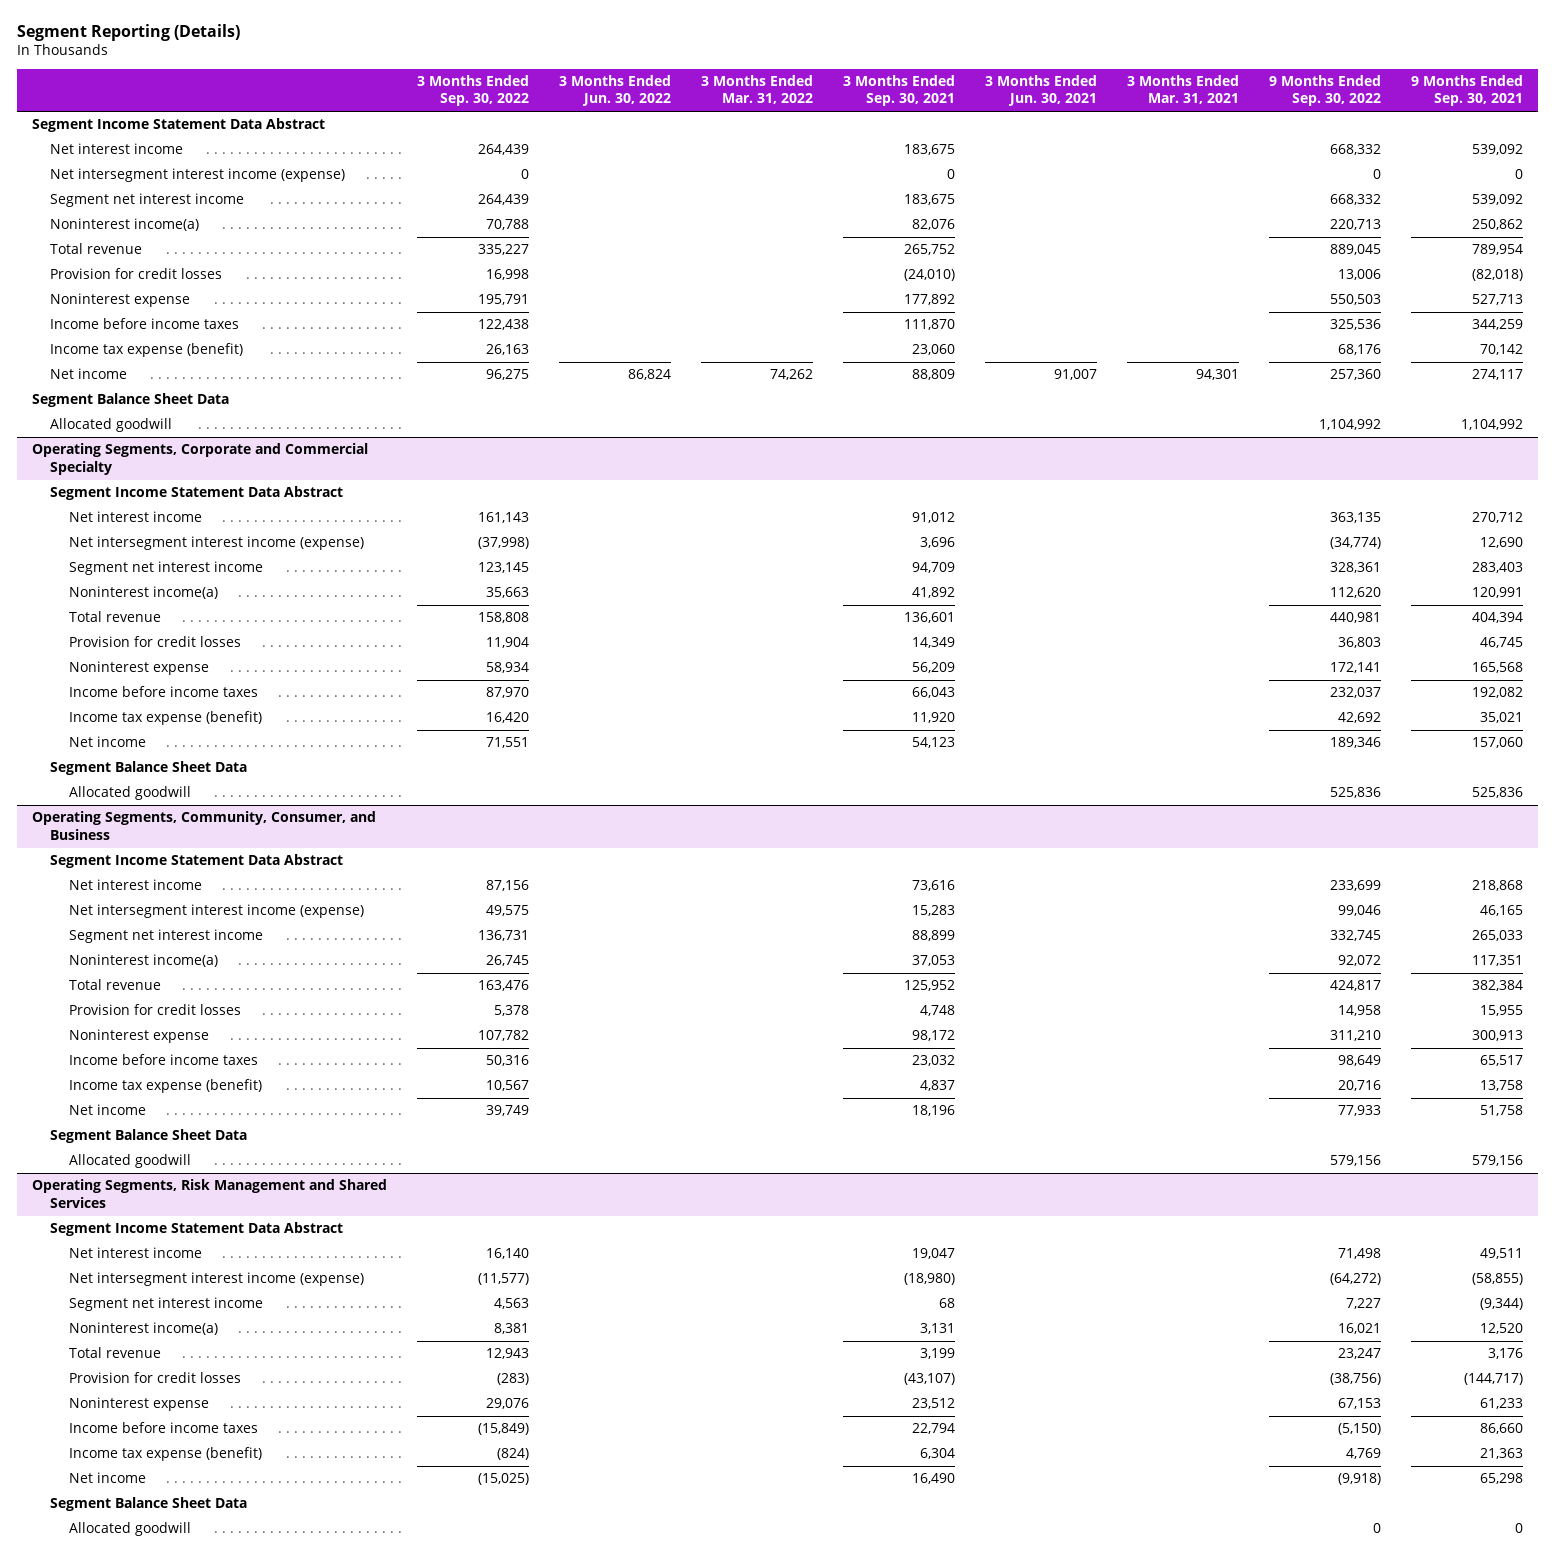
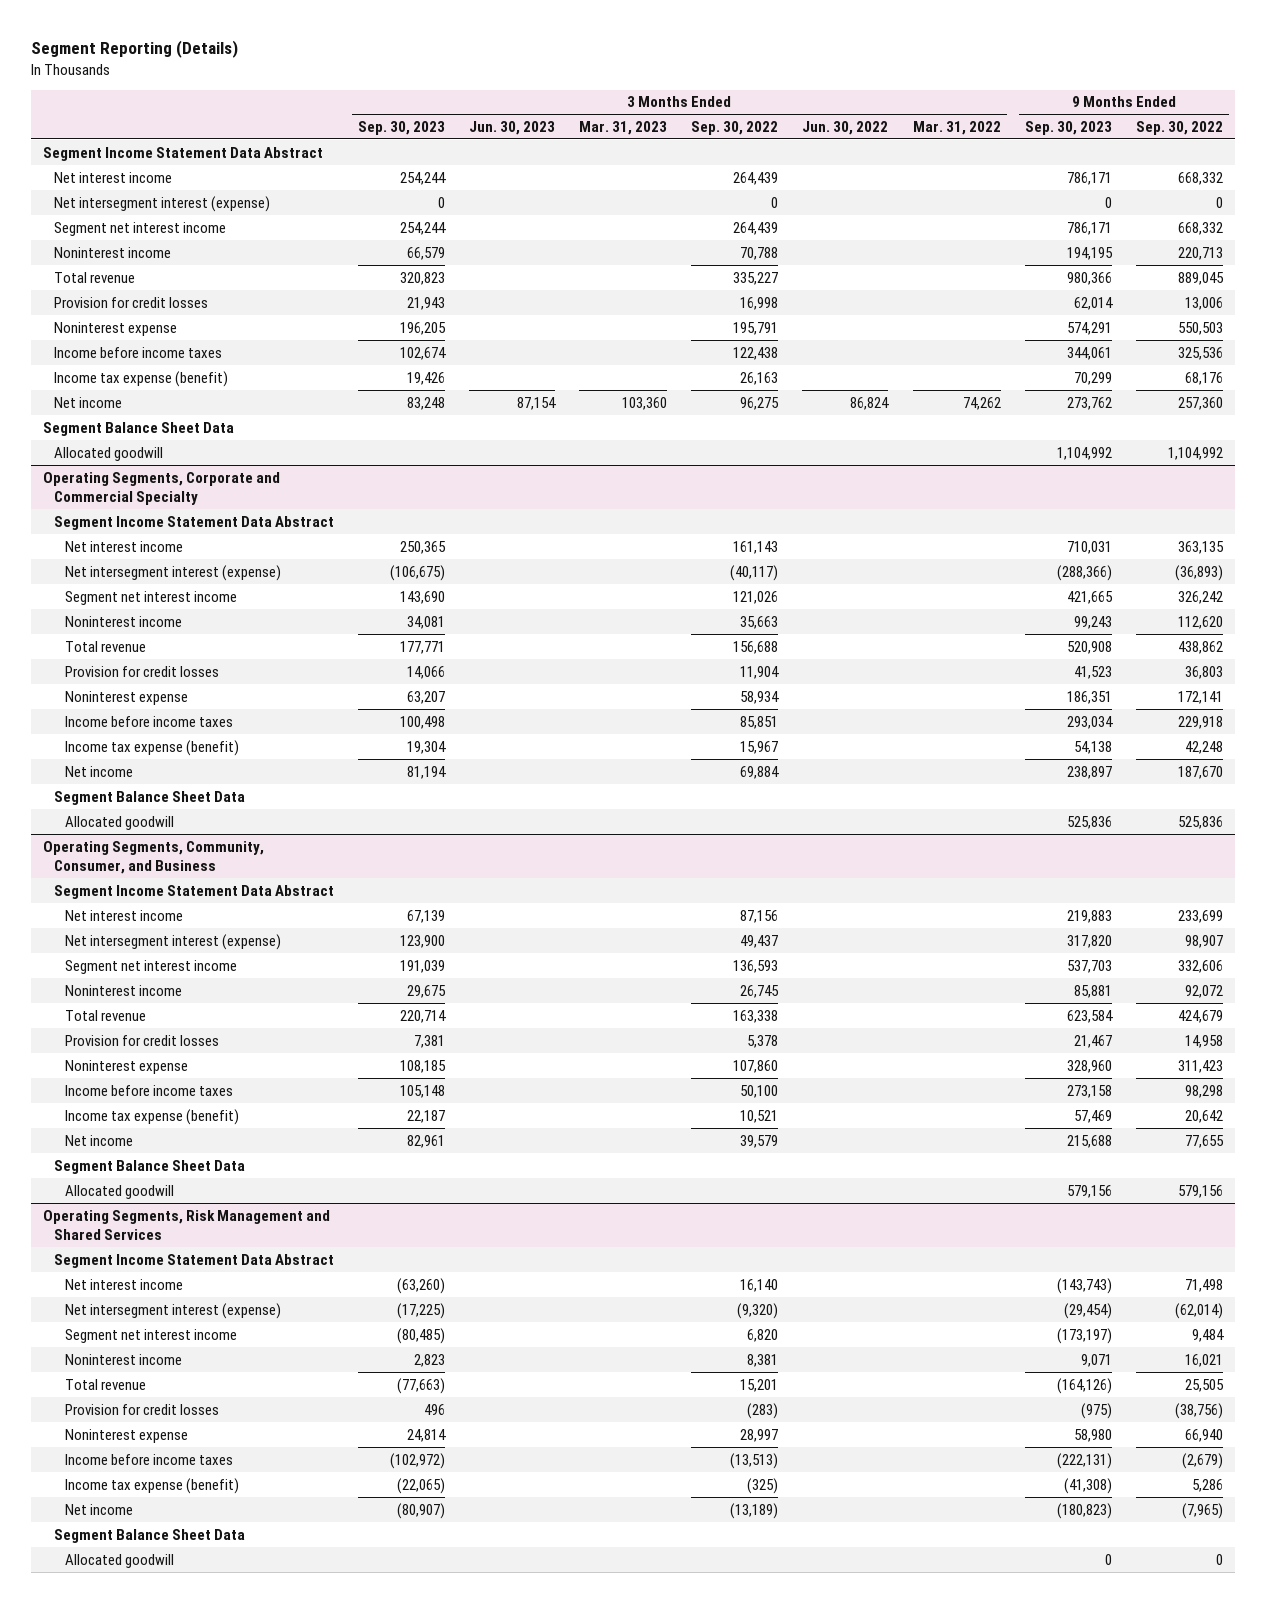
[842,75,955,107] 3 Months Ended Sep. 30, 2021 -> none
[984,75,1097,107] 3 Months Ended Jun. 30, 2021 -> none
[1126,75,1239,105] 3 Months Ended Mar. 31, 2021 -> none
[1410,75,1523,107] 9 Months Ended Sep. 30, 2021 -> none
none -> [357,120,445,135] Sep. 30, 2023
none -> [469,120,556,135] Jun. 30, 2023
none -> [579,120,668,135] Mar. 31, 2023
none -> [1024,120,1112,135] Sep. 30, 2023
[50,168,346,183] Net intersegment interest income (expense) -> [53,195,270,212] Net intersegment interest (expense)
[50,218,200,232] Noninterest income(a) -> [53,246,171,258] Noninterest income
[68,536,364,551] Net intersegment interest income (expense) -> [64,564,281,581] Net intersegment interest (expense)
[477,537,529,550] (37,998) -> [730,564,779,581] (40,117)
[1329,537,1381,550] (34,774) -> [1174,564,1223,581] (36,893)
[477,562,529,574] 123,145 -> [733,590,779,604] 121,026
[1329,562,1381,574] 328,361 -> [1177,590,1223,604] 326,242
[68,586,218,600] Noninterest income(a) -> [64,615,182,627] Noninterest income
[477,612,529,624] 158,808 -> [733,640,779,654] 156,688
[1329,612,1381,624] 440,981 -> [1177,640,1223,654] 438,862
[485,687,529,699] 87,970 -> [740,715,779,729] 85,851
[1329,687,1381,699] 232,037 -> [1177,715,1223,729] 229,918
[485,712,529,724] 16,420 -> [740,740,779,754] 15,967
[1337,712,1381,724] 42,692 -> [1184,740,1223,754] 42,248
[485,737,529,749] 71,551 -> [740,765,780,779] 69,884
[1329,737,1381,749] 189,346 -> [1177,765,1223,779] 187,670
[68,904,364,919] Net intersegment interest income (expense) -> [64,933,281,950] Net intersegment interest (expense)
[485,905,529,917] 49,575 -> [740,934,779,948] 49,437
[1337,905,1381,917] 99,046 -> [1184,934,1223,948] 98,907
[477,930,529,942] 136,731 -> [733,959,779,973] 136,593
[1329,930,1381,942] 332,745 -> [1177,959,1223,973] 332,606
[68,954,218,968] Noninterest income(a) -> [64,984,182,996] Noninterest income
[477,980,529,992] 163,476 -> [733,1009,779,1023] 163,338
[1329,980,1381,992] 424,817 -> [1177,1009,1223,1023] 424,679
[477,1030,529,1042] 107,782 -> [733,1059,779,1073] 107,860
[1329,1030,1381,1042] 311,210 -> [1177,1059,1223,1073] 311,423
[485,1055,529,1067] 50,316 -> [740,1084,779,1098] 50,100
[1337,1055,1381,1067] 98,649 -> [1184,1084,1223,1098] 98,298
[485,1080,529,1092] 10,567 -> [740,1109,779,1123] 10,521
[1337,1080,1381,1092] 20,716 -> [1184,1109,1223,1123] 20,642
[485,1105,529,1117] 39,749 -> [740,1134,779,1148] 39,579
[1337,1105,1381,1117] 77,933 -> [1184,1134,1224,1148] 77,655
[68,1272,364,1287] Net intersegment interest income (expense) -> [64,1302,281,1319] Net intersegment interest (expense)
[477,1273,529,1286] (11,577) -> [737,1302,779,1319] (9,320)
[1329,1273,1381,1286] (64,272) -> [1174,1302,1223,1319] (62,014)
[493,1298,529,1310] 4,563 -> [747,1328,779,1342] 6,820
[1345,1298,1381,1310] 7,227 -> [1191,1328,1224,1342] 9,484
[68,1322,218,1336] Noninterest income(a) -> [64,1353,182,1365] Noninterest income
[485,1348,529,1360] 12,943 -> [740,1378,779,1392] 15,201
[1337,1348,1381,1360] 23,247 -> [1184,1378,1224,1392] 25,505
[485,1398,529,1410] 29,076 -> [740,1428,779,1442] 28,997
[1337,1398,1381,1410] 67,153 -> [1184,1428,1223,1442] 66,940
[477,1423,529,1436] (15,849) -> [730,1452,779,1469] (13,513)
[1337,1423,1381,1436] (5,150) -> [1181,1452,1223,1469] (2,679)
[496,1448,529,1461] (824) -> [747,1477,779,1494] (325)
[1345,1448,1381,1460] 4,769 -> [1191,1478,1223,1492] 5,286
[477,1473,529,1486] (15,025) -> [730,1502,779,1519] (13,189)
[1337,1473,1381,1486] (9,918) -> [1181,1502,1223,1519] (7,965)

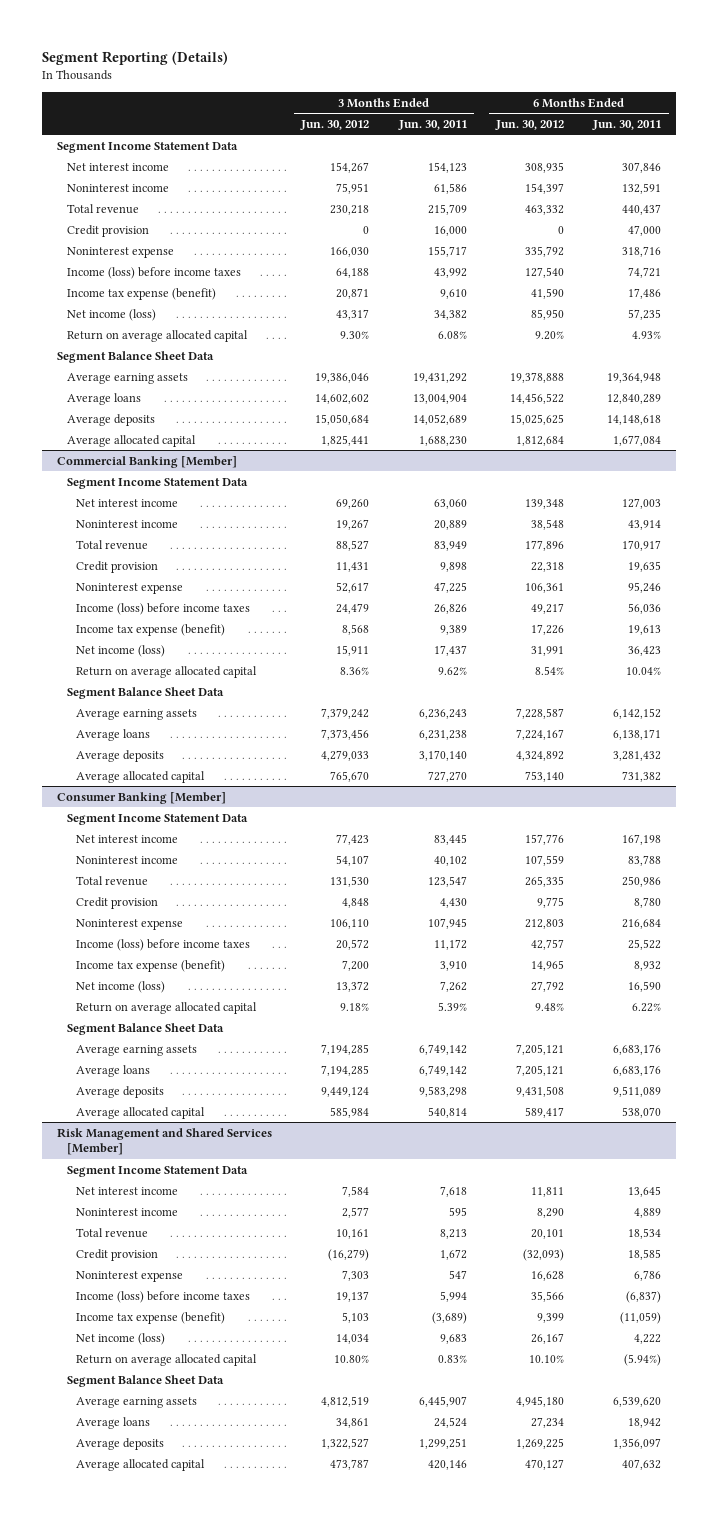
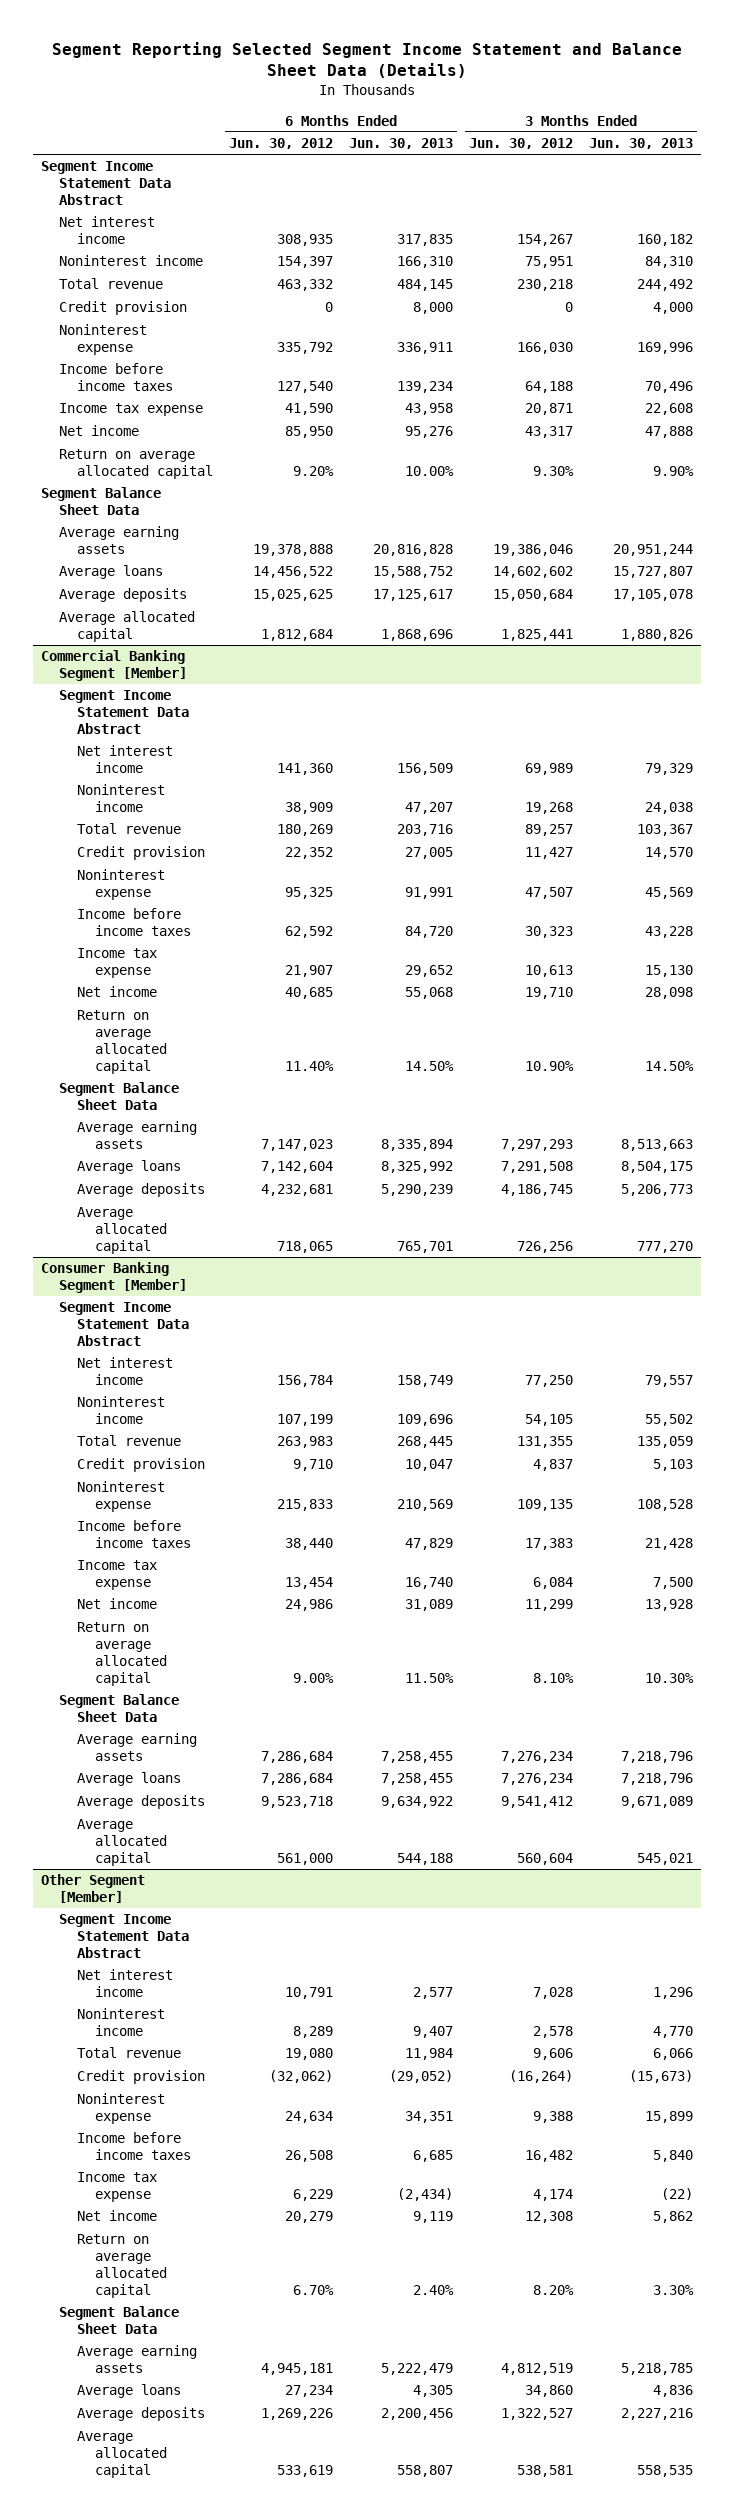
[42,51,229,66] Segment Reporting (Details) -> [51,41,682,79] Segment Reporting Selected Segment Income Statement and Balance Sheet Data (Details)
[397,119,467,130] Jun. 30, 2011 -> none
[592,119,662,130] Jun. 30, 2011 -> none
none -> [348,138,453,150] Jun. 30, 2013
none -> [588,138,693,150] Jun. 30, 2013
[57,141,239,153] Segment Income Statement Data -> [41,161,171,205] Segment Income Statement Data Abstract
[66,266,241,279] Income (loss) before income taxes -> [58,363,173,392] Income before income taxes
[66,287,216,300] Income tax expense (benefit) -> [58,403,203,417] Income tax expense
[66,308,156,321] Net income (loss) -> [58,425,139,437] Net income
[57,455,238,468] Commercial Banking [Member] -> [41,650,187,682] Commercial Banking Segment [Member]
[66,477,248,489] Segment Income Statement Data -> [58,690,189,734] Segment Income Statement Data Abstract
[336,498,370,509] 69,260 -> [524,763,573,776] 69,989
[525,498,565,509] 139,348 -> [276,763,333,776] 141,360
[336,518,370,530] 19,267 -> [524,802,573,815] 19,268
[531,518,565,530] 38,548 -> [284,802,333,815] 38,909
[336,539,370,551] 88,527 -> [524,824,573,837] 89,257
[525,539,565,551] 177,896 -> [276,824,333,837] 180,269
[336,561,370,572] 11,431 -> [524,847,573,860] 11,427
[531,561,565,572] 22,318 -> [284,847,333,860] 22,352
[336,581,370,593] 52,617 -> [524,887,573,900] 47,507
[525,582,565,593] 106,361 -> [284,887,333,900] 95,325
[75,602,250,615] Income (loss) before income taxes -> [76,908,191,937] Income before income taxes
[336,602,370,614] 24,479 -> [524,926,573,939] 30,323
[531,602,565,614] 49,217 -> [284,926,333,939] 62,592
[75,623,225,636] Income tax expense (benefit) -> [76,948,157,979] Income tax expense
[342,623,370,635] 8,568 -> [524,965,573,978] 10,613
[531,623,565,635] 17,226 -> [284,965,333,978] 21,907
[75,644,165,657] Net income (loss) -> [76,986,157,998] Net income
[336,644,370,656] 15,911 -> [524,987,573,1000] 19,710
[531,645,565,656] 31,991 -> [284,987,333,1000] 40,685
[340,666,370,675] 8.36% -> [524,1060,574,1071] 10.90%
[535,665,565,675] 8.54% -> [284,1060,334,1071] 11.40%
[321,707,370,719] 7,379,242 -> [500,1139,573,1152] 7,297,293
[516,707,565,719] 7,228,587 -> [260,1139,333,1152] 7,147,023
[321,728,370,740] 7,373,456 -> [500,1161,573,1174] 7,291,508
[516,728,565,740] 7,224,167 -> [260,1161,333,1174] 7,142,604
[321,749,370,761] 4,279,033 -> [500,1184,573,1197] 4,186,745
[516,750,565,761] 4,324,892 -> [260,1184,333,1197] 4,232,681
[330,770,370,782] 765,670 -> [516,1240,573,1253] 726,256
[525,770,565,782] 753,140 -> [276,1240,333,1253] 718,065
[57,791,227,804] Consumer Banking [Member] -> [41,1262,187,1294] Consumer Banking Segment [Member]
[66,813,248,825] Segment Income Statement Data -> [58,1302,189,1346] Segment Income Statement Data Abstract
[336,833,370,845] 77,423 -> [524,1375,573,1388] 77,250
[525,833,565,845] 157,776 -> [276,1375,333,1388] 156,784
[336,854,370,866] 54,107 -> [524,1414,573,1427] 54,105
[525,854,565,866] 107,559 -> [276,1414,333,1427] 107,199
[330,875,370,887] 131,530 -> [516,1436,573,1449] 131,355
[525,875,565,887] 265,335 -> [276,1436,333,1449] 263,983
[342,897,370,908] 4,848 -> [532,1459,573,1472] 4,837
[537,896,565,908] 9,775 -> [292,1459,333,1472] 9,710
[330,918,370,929] 106,110 -> [516,1499,573,1512] 109,135
[525,918,565,929] 212,803 -> [276,1499,333,1512] 215,833
[75,938,250,951] Income (loss) before income taxes -> [76,1520,191,1549] Income before income taxes
[336,938,370,950] 20,572 -> [524,1538,573,1551] 17,383
[531,938,565,950] 42,757 -> [284,1538,333,1551] 38,440
[75,959,225,972] Income tax expense (benefit) -> [76,1560,157,1591] Income tax expense
[342,959,370,971] 7,200 -> [532,1577,573,1590] 6,084
[531,959,565,971] 14,965 -> [284,1577,333,1590] 13,454
[75,980,165,993] Net income (loss) -> [76,1598,157,1610] Net income
[336,980,370,992] 13,372 -> [524,1599,573,1612] 11,299
[531,980,565,992] 27,792 -> [284,1599,333,1612] 24,986
[340,1002,370,1011] 9.18% -> [532,1672,574,1683] 8.10%
[535,1002,565,1011] 9.48% -> [292,1672,334,1683] 9.00%
[57,1127,273,1156] Risk Management and Shared Services [Member] -> none
[321,1043,370,1055] 7,194,285 -> [500,1751,573,1764] 7,276,234
[516,1043,565,1055] 7,205,121 -> [260,1751,333,1764] 7,286,684
[321,1064,370,1076] 7,194,285 -> [500,1773,573,1786] 7,276,234
[516,1064,565,1076] 7,205,121 -> [260,1773,333,1786] 7,286,684
[321,1086,370,1097] 9,449,124 -> [500,1796,573,1809] 9,541,412
[516,1085,565,1097] 9,431,508 -> [260,1796,333,1809] 9,523,718
[330,1106,370,1118] 585,984 -> [516,1852,573,1865] 560,604
[525,1106,565,1118] 589,417 -> [276,1852,333,1865] 561,000
none -> [41,1874,146,1904] Other Segment [Member]
[66,1165,248,1177] Segment Income Statement Data -> [58,1914,189,1958] Segment Income Statement Data Abstract
[342,1185,370,1197] 7,584 -> [532,1987,573,2000] 7,028
[531,1186,565,1197] 11,811 -> [284,1987,333,2000] 10,791
[342,1206,370,1218] 2,577 -> [532,2026,573,2039] 2,578
[537,1207,565,1218] 8,290 -> [292,2026,333,2039] 8,289
[336,1228,370,1239] 10,161 -> [532,2048,573,2061] 9,606
[531,1228,565,1239] 20,101 -> [284,2048,333,2061] 19,080
[328,1248,370,1261] (16,279) -> [508,2070,573,2084] (16,264)
[523,1248,565,1261] (32,093) -> [268,2070,333,2084] (32,062)
[342,1269,370,1281] 7,303 -> [532,2111,573,2124] 9,388
[531,1270,565,1281] 16,628 -> [284,2111,333,2124] 24,634
[75,1290,250,1303] Income (loss) before income taxes -> [76,2132,191,2161] Income before income taxes
[336,1290,370,1302] 19,137 -> [524,2150,573,2163] 16,482
[531,1290,565,1302] 35,566 -> [284,2150,333,2163] 26,508
[75,1311,225,1324] Income tax expense (benefit) -> [76,2172,157,2203] Income tax expense
[342,1311,370,1323] 5,103 -> [532,2189,573,2202] 4,174
[537,1312,565,1323] 9,399 -> [292,2189,333,2202] 6,229
[75,1332,165,1345] Net income (loss) -> [76,2210,157,2222] Net income
[336,1333,370,1344] 14,034 -> [524,2211,573,2224] 12,308
[531,1332,565,1344] 26,167 -> [284,2211,333,2224] 20,279
[334,1354,370,1363] 10.80% -> [532,2284,574,2295] 8.20%
[529,1354,565,1363] 10.10% -> [292,2284,334,2295] 6.70%
[516,1395,565,1407] 4,945,180 -> [260,2363,333,2376] 4,945,181
[336,1417,370,1428] 34,861 -> [524,2385,573,2398] 34,860
[516,1437,565,1449] 1,269,225 -> [260,2408,333,2421] 1,269,226
[330,1458,370,1470] 473,787 -> [516,2464,573,2477] 538,581
[525,1458,565,1470] 470,127 -> [276,2464,333,2477] 533,619

